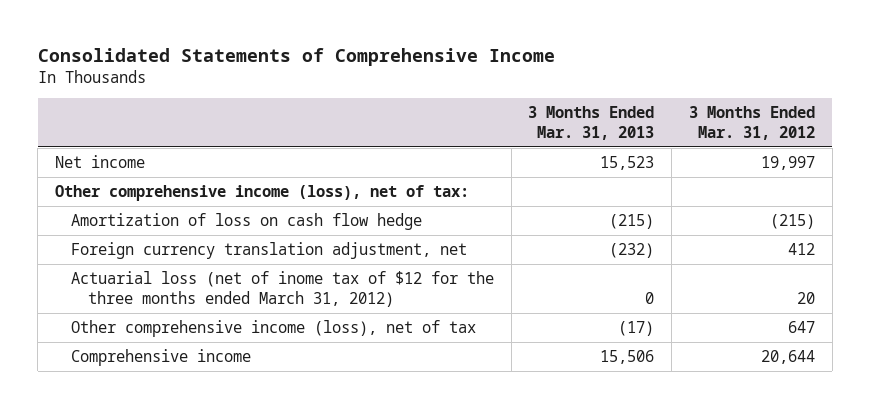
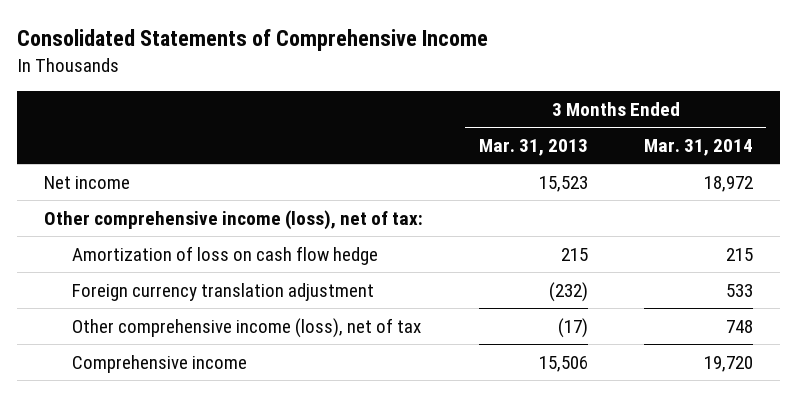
[688,106,815,140] 3 Months Ended Mar. 31, 2012 -> none
none -> [643,139,753,157] Mar. 31, 2014
[71,271,495,307] Actuarial loss (net of inome tax of $12 for the three months ended March 31, 2012) -> none
[609,214,655,230] (215) -> [560,247,588,261] 215
[71,242,468,260] Foreign currency translation adjustment, net -> [71,282,374,301] Foreign currency translation adjustment

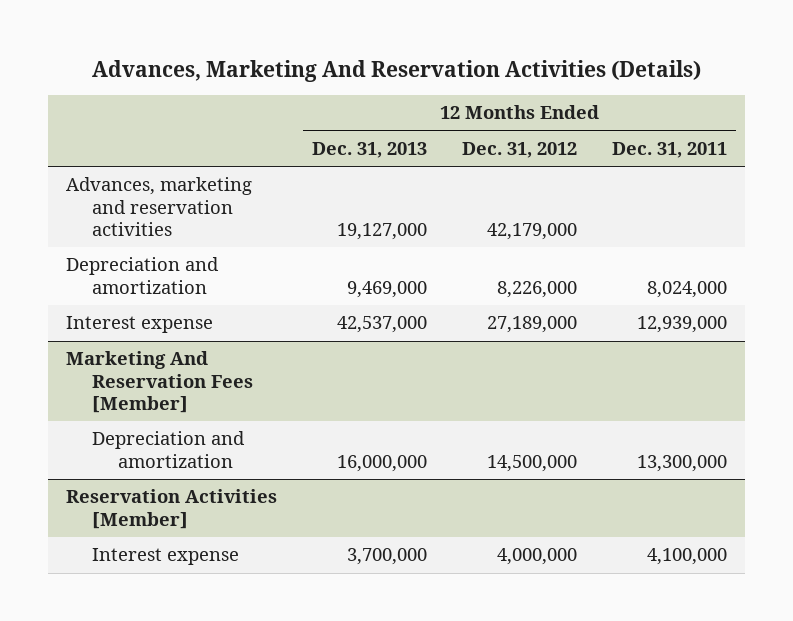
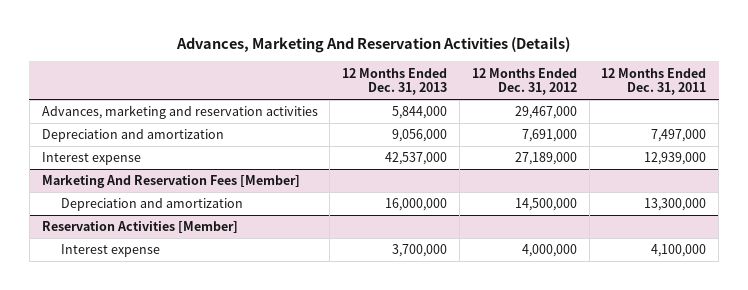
[336,222,427,240] 19,127,000 -> [392,106,448,120] 5,844,000
[487,222,578,240] 42,179,000 -> [514,106,577,120] 29,467,000
[346,280,427,298] 9,469,000 -> [392,129,448,143] 9,056,000
[497,280,578,298] 8,226,000 -> [521,129,577,143] 7,691,000
[647,280,728,298] 8,024,000 -> [651,129,707,143] 7,497,000

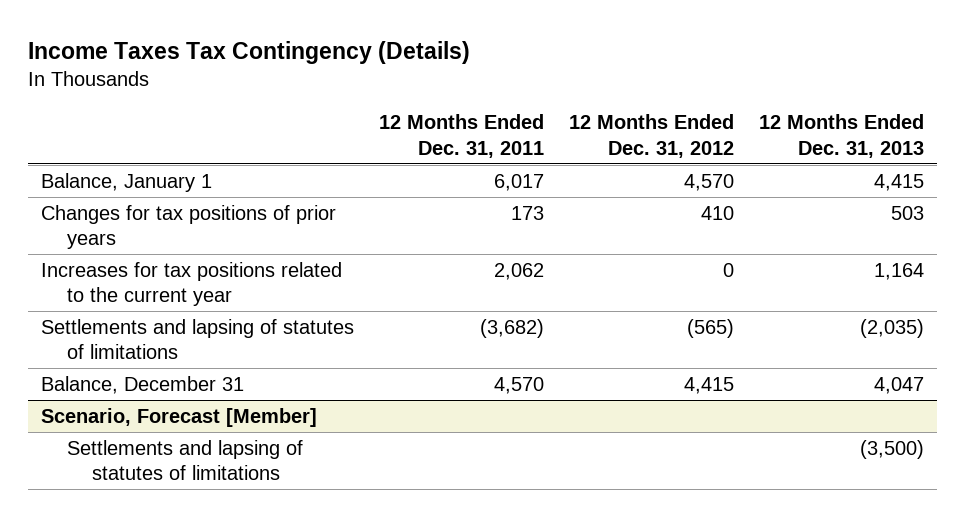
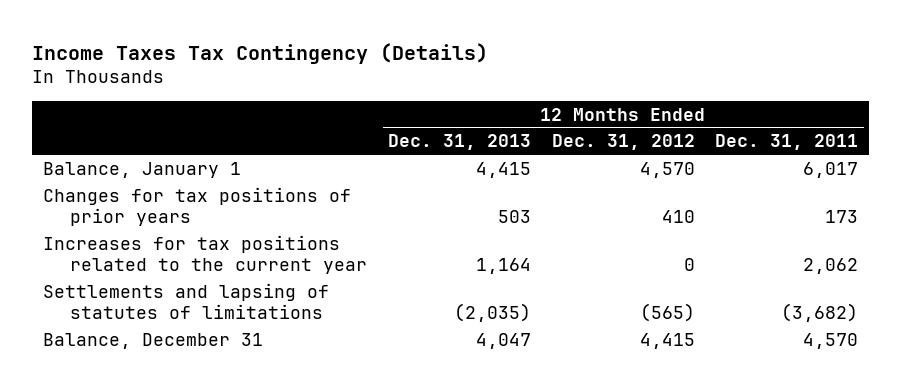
[40,407,317,427] Scenario, Forecast [Member] -> none
[66,439,303,481] Settlements and lapsing of statutes of limitations -> none

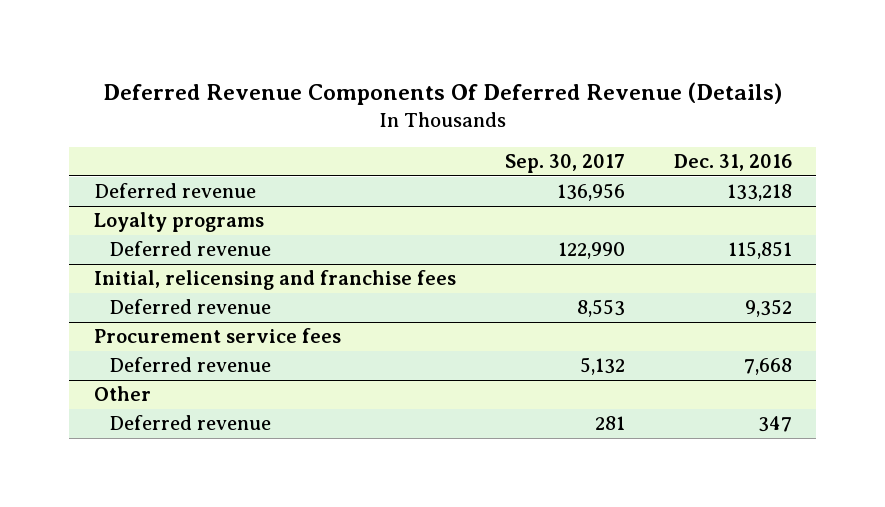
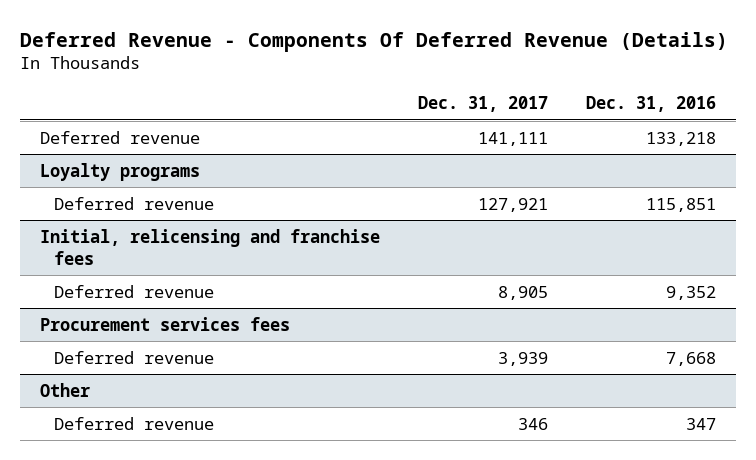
[102,82,782,106] Deferred Revenue Components Of Deferred Revenue (Details) -> [20,31,729,52] Deferred Revenue - Components Of Deferred Revenue (Details)
[504,154,625,174] Sep. 30, 2017 -> none
none -> [418,96,549,113] Dec. 31, 2017
[93,328,341,344] Procurement service fees -> [39,316,290,331] Procurement services fees

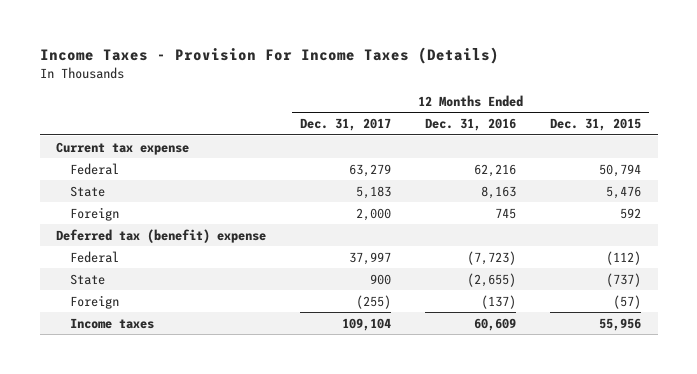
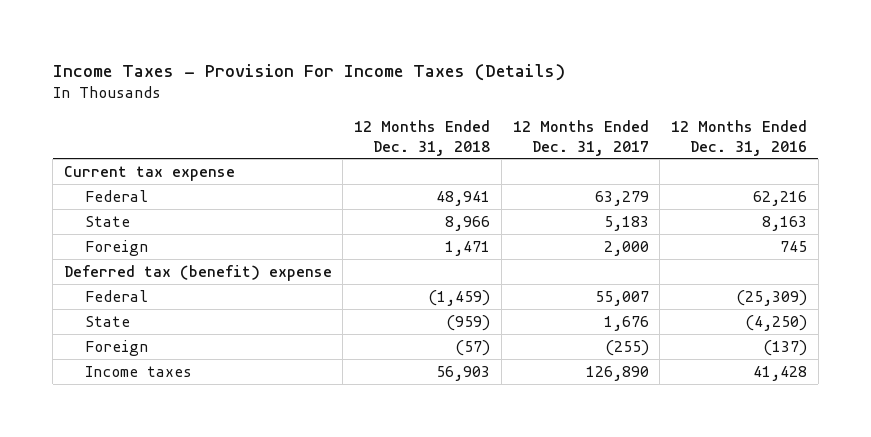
[549,118,641,132] Dec. 31, 2015 -> none
none -> [354,119,491,156] 12 Months Ended Dec. 31, 2018
[349,251,392,265] 37,997 -> [594,290,649,306] 55,007
[467,250,517,265] (7,723) -> [735,289,807,306] (25,309)
[370,273,392,285] 900 -> [603,315,649,331] 1,676
[467,272,517,287] (2,655) -> [744,314,807,331] (4,250)
[342,317,392,331] 109,104 -> [585,365,649,381] 126,890
[474,317,517,331] 60,609 -> [752,365,807,381] 41,428

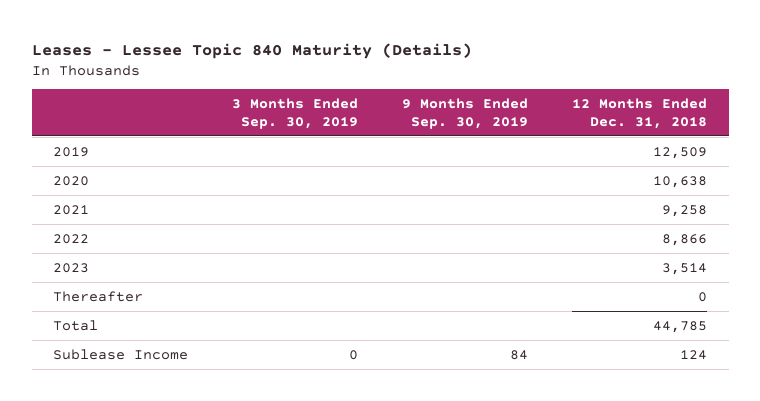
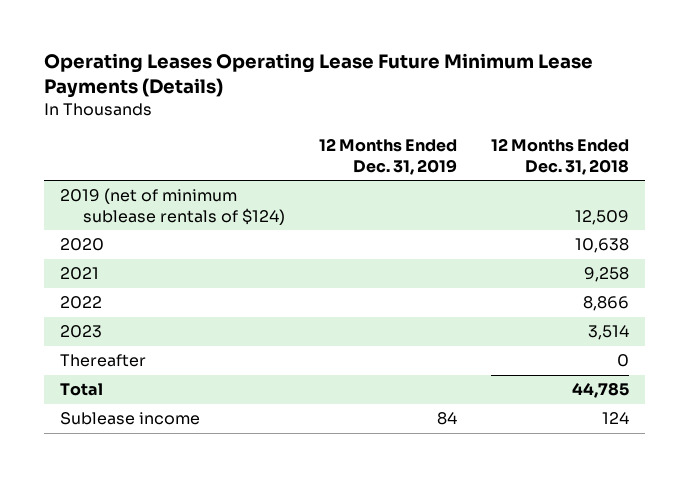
[31,42,472,59] Leases - Lessee Topic 840 Maturity (Details) -> [43,53,593,99] Operating Leases Operating Lease Future Minimum Lease Payments (Details)
[232,98,359,129] 3 Months Ended Sep. 30, 2019 -> none
[401,98,528,129] 9 Months Ended Sep. 30, 2019 -> none
none -> [318,138,457,175] 12 Months Ended Dec. 31, 2019
[53,146,90,157] 2019 -> [60,188,285,225] 2019 (net of minimum sublease rentals of $124)
[53,348,189,360] Sublease Income -> [60,412,201,426] Sublease income

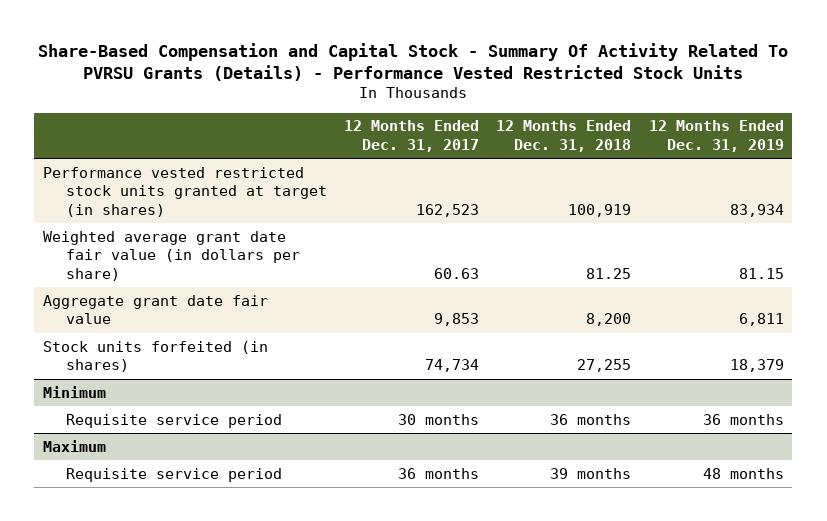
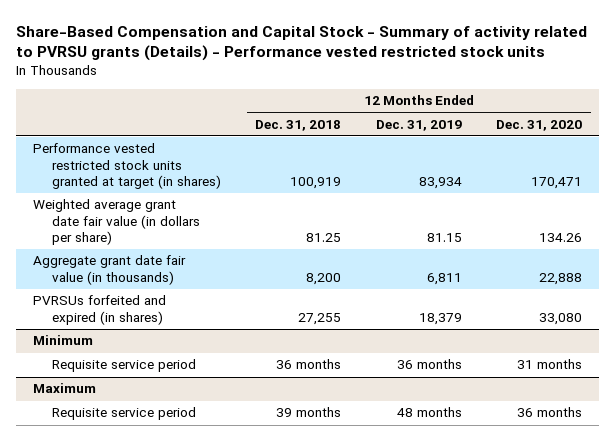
[38,42,789,81] Share-Based Compensation and Capital Stock - Summary Of Activity Related To PVRSU Grants (Details) - Performance Vested Restricted Stock Units -> [16,25,588,62] Share-Based Compensation and Capital Stock - Summary of activity related to PVRSU grants (Details) - Performance vested restricted stock units
[344,120,480,152] 12 Months Ended Dec. 31, 2017 -> none
none -> [495,119,582,131] Dec. 31, 2020
[42,294,268,325] Aggregate grant date fair value -> [33,255,187,285] Aggregate grant date fair value (in thousands)
[42,340,268,373] Stock units forfeited (in shares) -> [33,295,167,325] PVRSUs forfeited and expired (in shares)

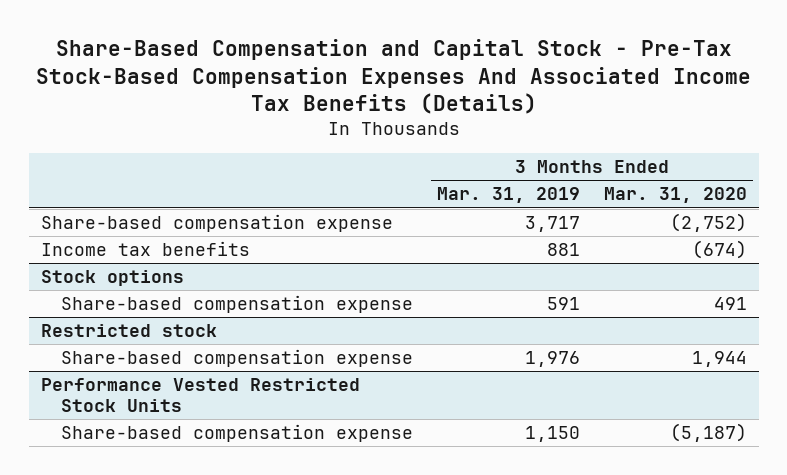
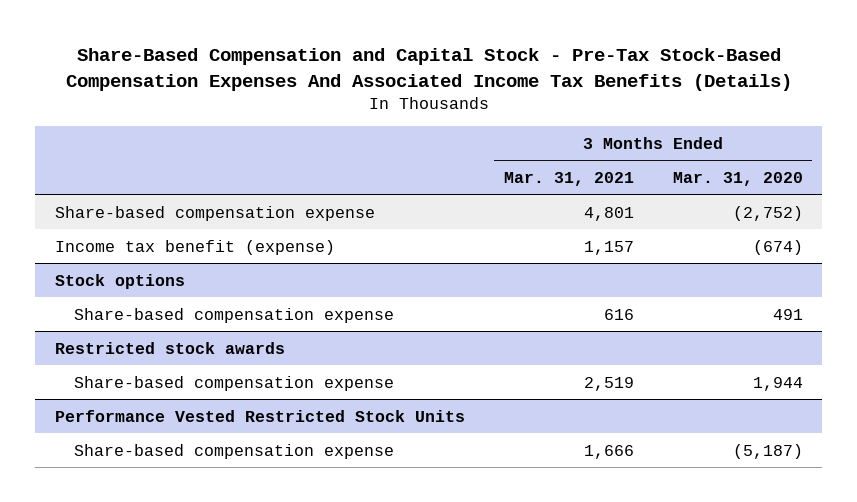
[436,187,580,204] Mar. 31, 2019 -> none
none -> [503,171,634,186] Mar. 31, 2021
[40,241,250,257] Income tax benefits -> [54,239,335,255] Income tax benefit (expense)
[40,324,217,338] Restricted stock -> [54,341,285,354] Restricted stock awards

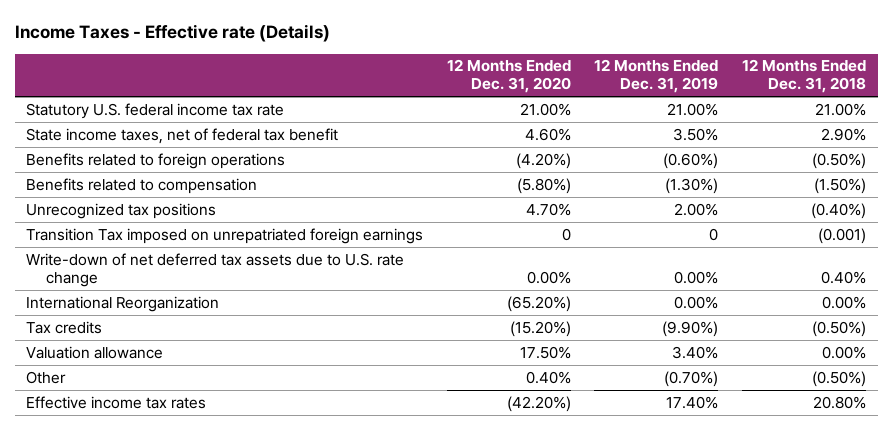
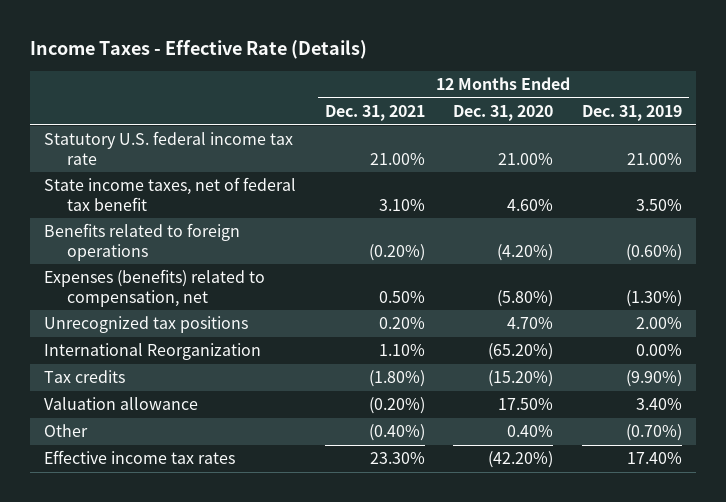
[14,24,330,43] Income Taxes - Effective rate (Details) -> [30,39,368,59] Income Taxes - Effective Rate (Details)
[741,59,866,94] 12 Months Ended Dec. 31, 2018 -> none
none -> [324,105,425,122] Dec. 31, 2021
[26,177,258,194] Benefits related to compensation -> [44,269,266,307] Expenses (benefits) related to compensation, net
[26,227,424,244] Transition Tax imposed on unrepatriated foreign earnings -> none
[26,252,405,287] Write-down of net deferred tax assets due to U.S. rate change -> none

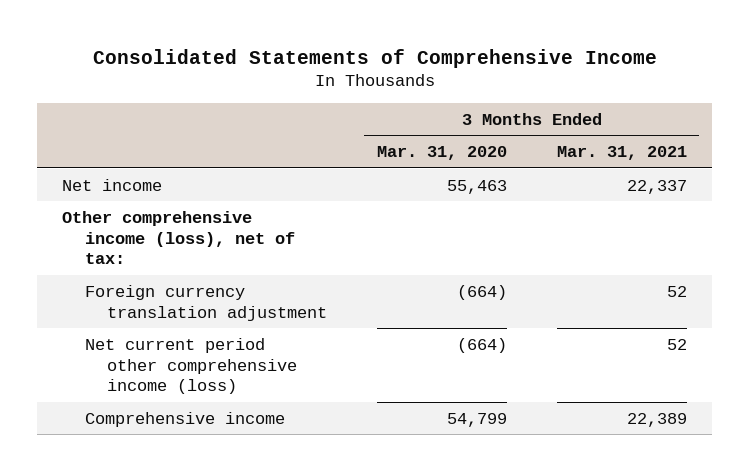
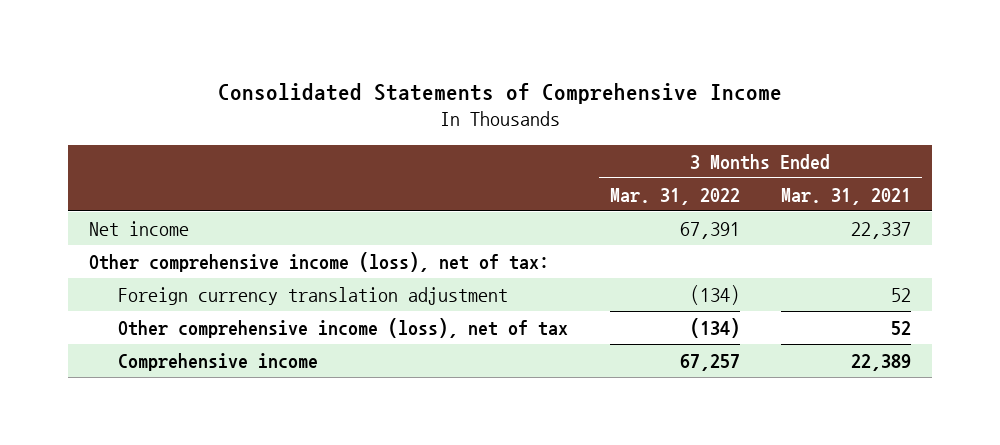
[376,146,507,161] Mar. 31, 2020 -> none
none -> [609,187,740,205] Mar. 31, 2022
[84,337,297,395] Net current period other comprehensive income (loss) -> [117,317,568,338] Other comprehensive income (loss), net of tax

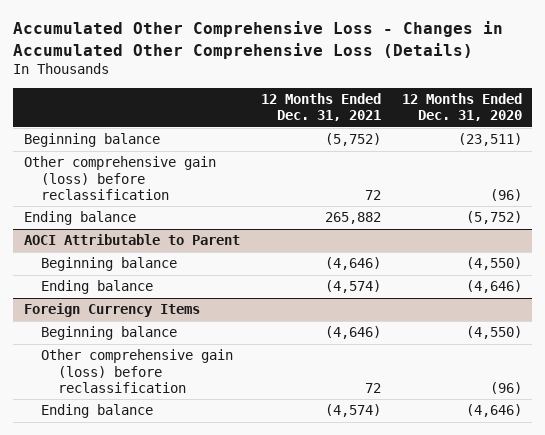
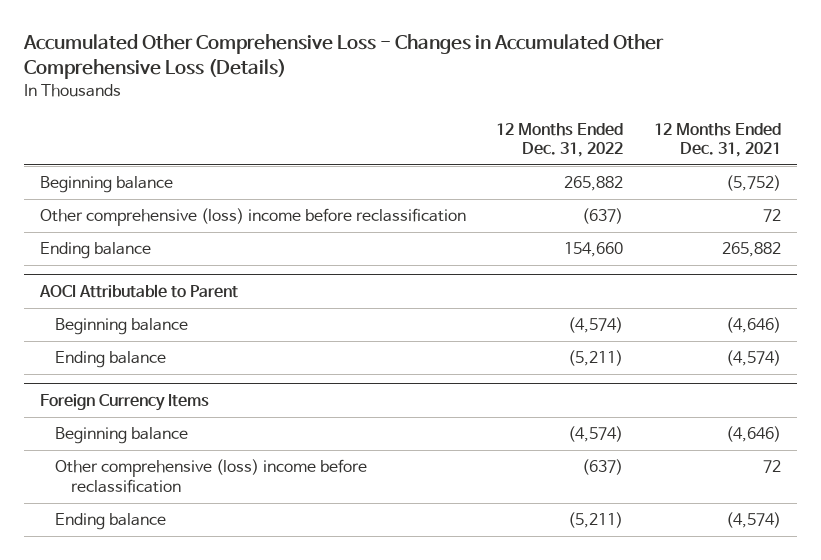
[401,93,522,122] 12 Months Ended Dec. 31, 2020 -> none
none -> [496,122,624,158] 12 Months Ended Dec. 31, 2022
[23,156,216,201] Other comprehensive gain (loss) before reclassification -> [39,208,466,227] Other comprehensive (loss) income before reclassification
[40,349,233,394] Other comprehensive gain (loss) before reclassification -> [55,459,368,494] Other comprehensive (loss) income before reclassification

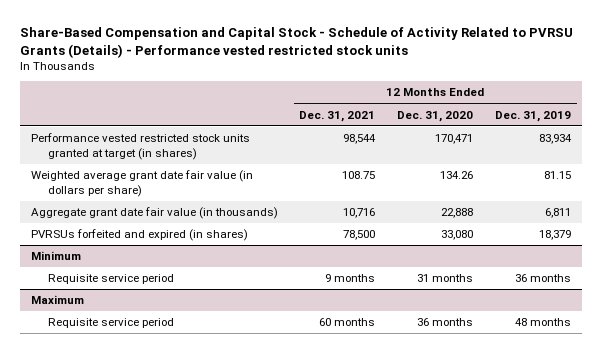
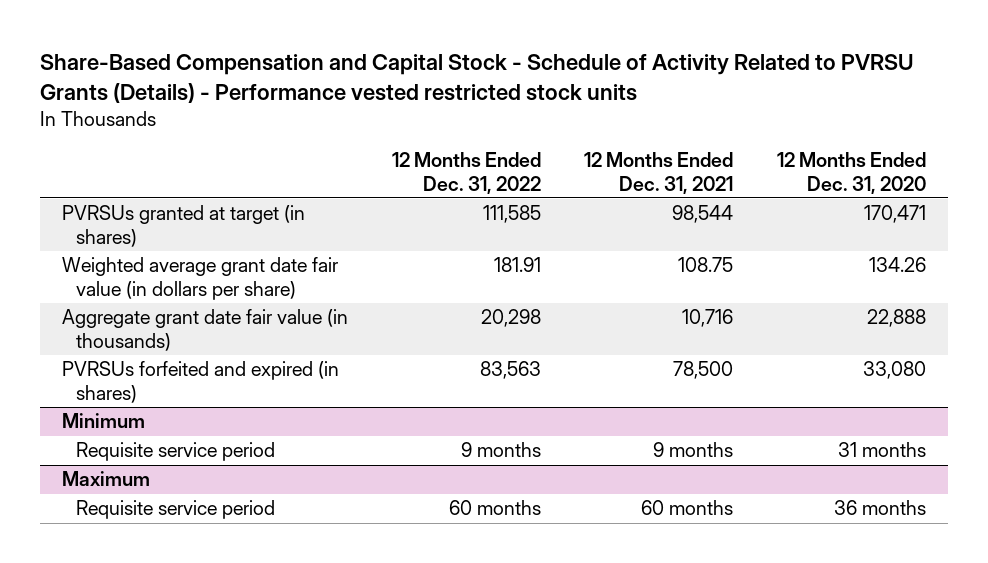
[495,110,572,122] Dec. 31, 2019 -> none
none -> [391,151,541,194] 12 Months Ended Dec. 31, 2022
[30,133,250,160] Performance vested restricted stock units granted at target (in shares) -> [62,205,306,248] PVRSUs granted at target (in shares)

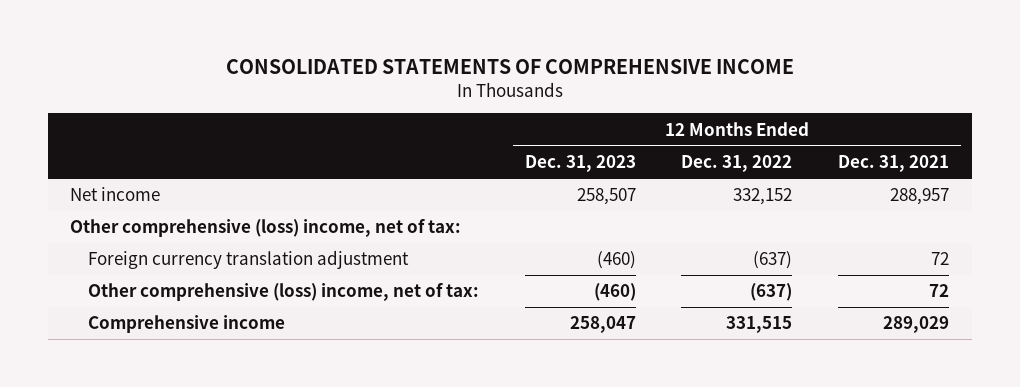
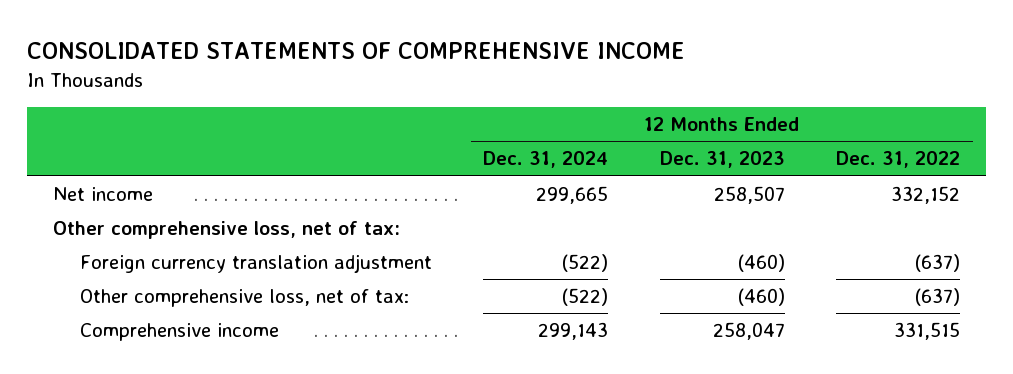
[838,155,950,173] Dec. 31, 2021 -> none
none -> [483,151,609,169] Dec. 31, 2024
[70,219,462,238] Other comprehensive (loss) income, net of tax: -> [52,221,400,240] Other comprehensive loss, net of tax:
[88,283,480,302] Other comprehensive (loss) income, net of tax: -> [80,289,410,308] Other comprehensive loss, net of tax:

